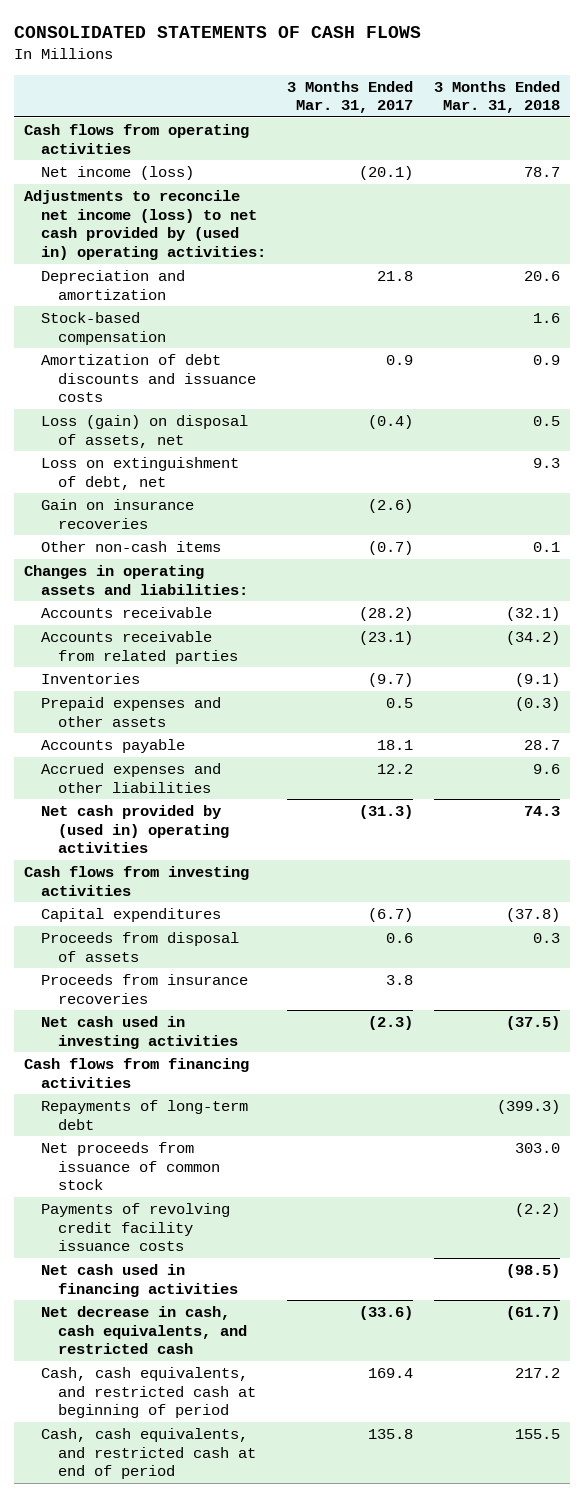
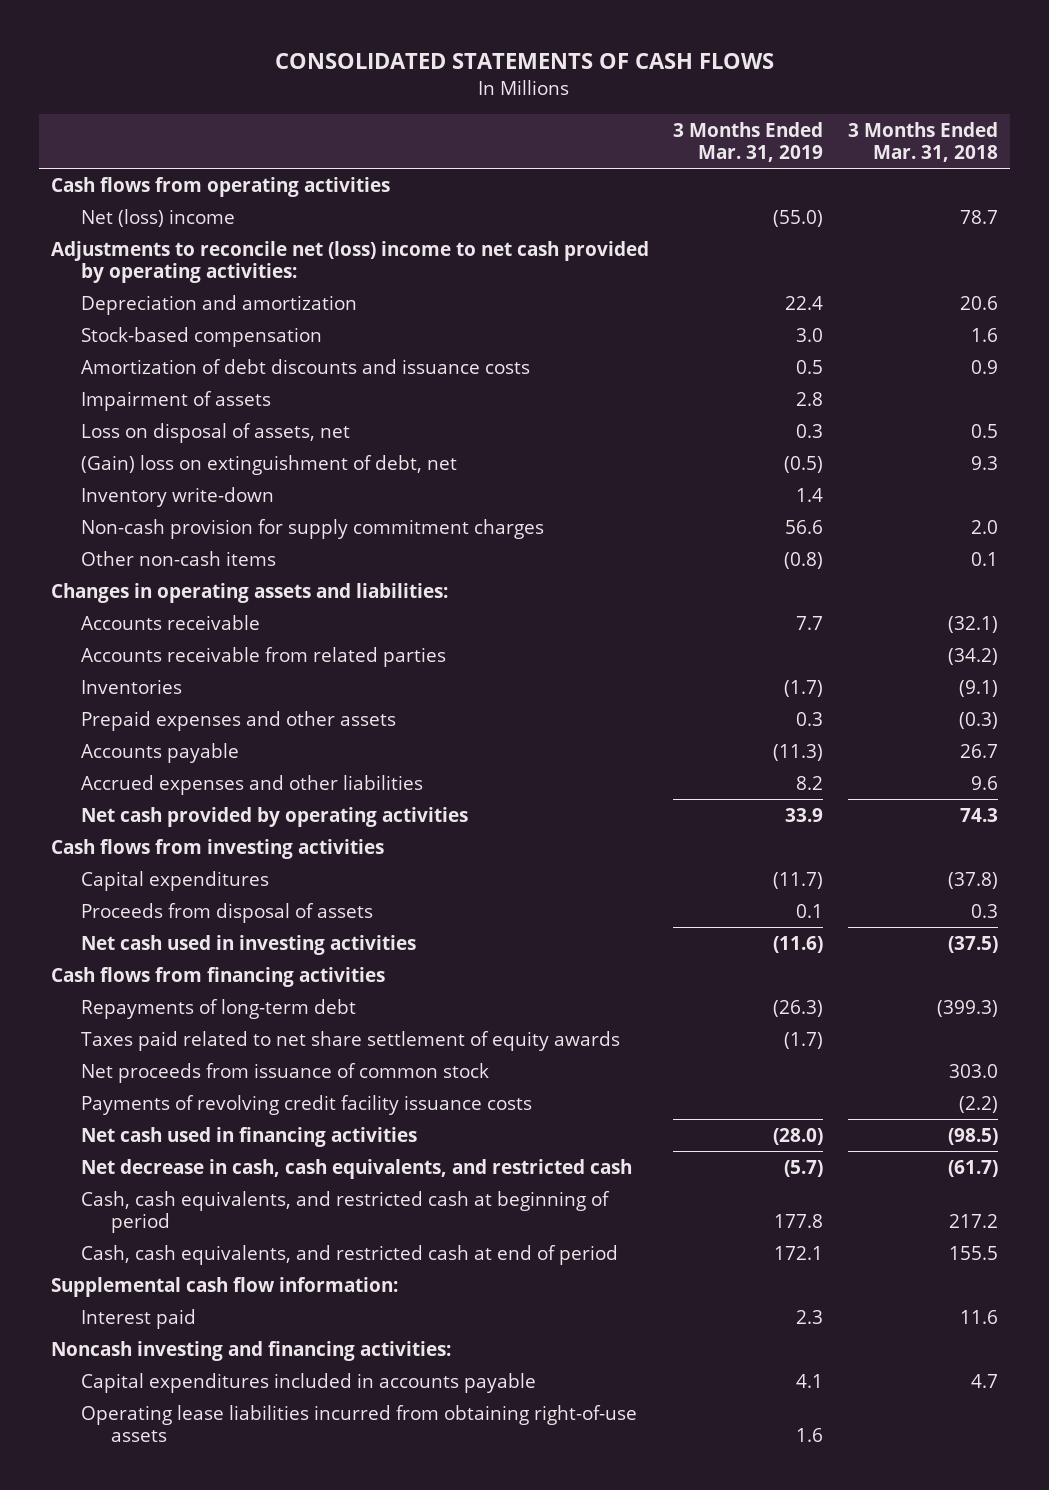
[286,80,413,114] 3 Months Ended Mar. 31, 2017 -> none
none -> [673,121,824,163] 3 Months Ended Mar. 31, 2019
[41,165,195,180] Net income (loss) -> [81,208,236,227] Net (loss) income
[24,189,267,260] Adjustments to reconcile net income (loss) to net cash provided by (used in) operating activities: -> [51,240,650,284] Adjustments to reconcile net (loss) income to net cash provided by operating activities:
[41,498,195,529] Gain on insurance recoveries -> none
none -> [81,390,272,411] Impairment of assets
[41,414,249,448] Loss (gain) on disposal of assets, net -> [81,422,351,443] Loss on disposal of assets, net
[41,456,240,490] Loss on extinguishment of debt, net -> [81,454,458,475] (Gain) loss on extinguishment of debt, net
none -> [81,486,275,507] Inventory write-down
none -> [81,518,545,539] Non-cash provision for supply commitment charges
[523,739,560,750] 28.7 -> [959,743,998,758] 26.7
[41,804,230,854] Net cash provided by (used in) operating activities -> [81,806,469,827] Net cash provided by operating activities
[41,973,249,1004] Proceeds from insurance recoveries -> none
none -> [81,1030,621,1051] Taxes paid related to net share settlement of equity awards
none -> [51,1276,399,1297] Supplemental cash flow information:
none -> [81,1308,197,1329] Interest paid
none -> [51,1340,452,1361] Noncash investing and financing activities:
none -> [81,1372,537,1393] Capital expenditures included in accounts payable
none -> [81,1404,638,1443] Operating lease liabilities incurred from obtaining right-of-use assets

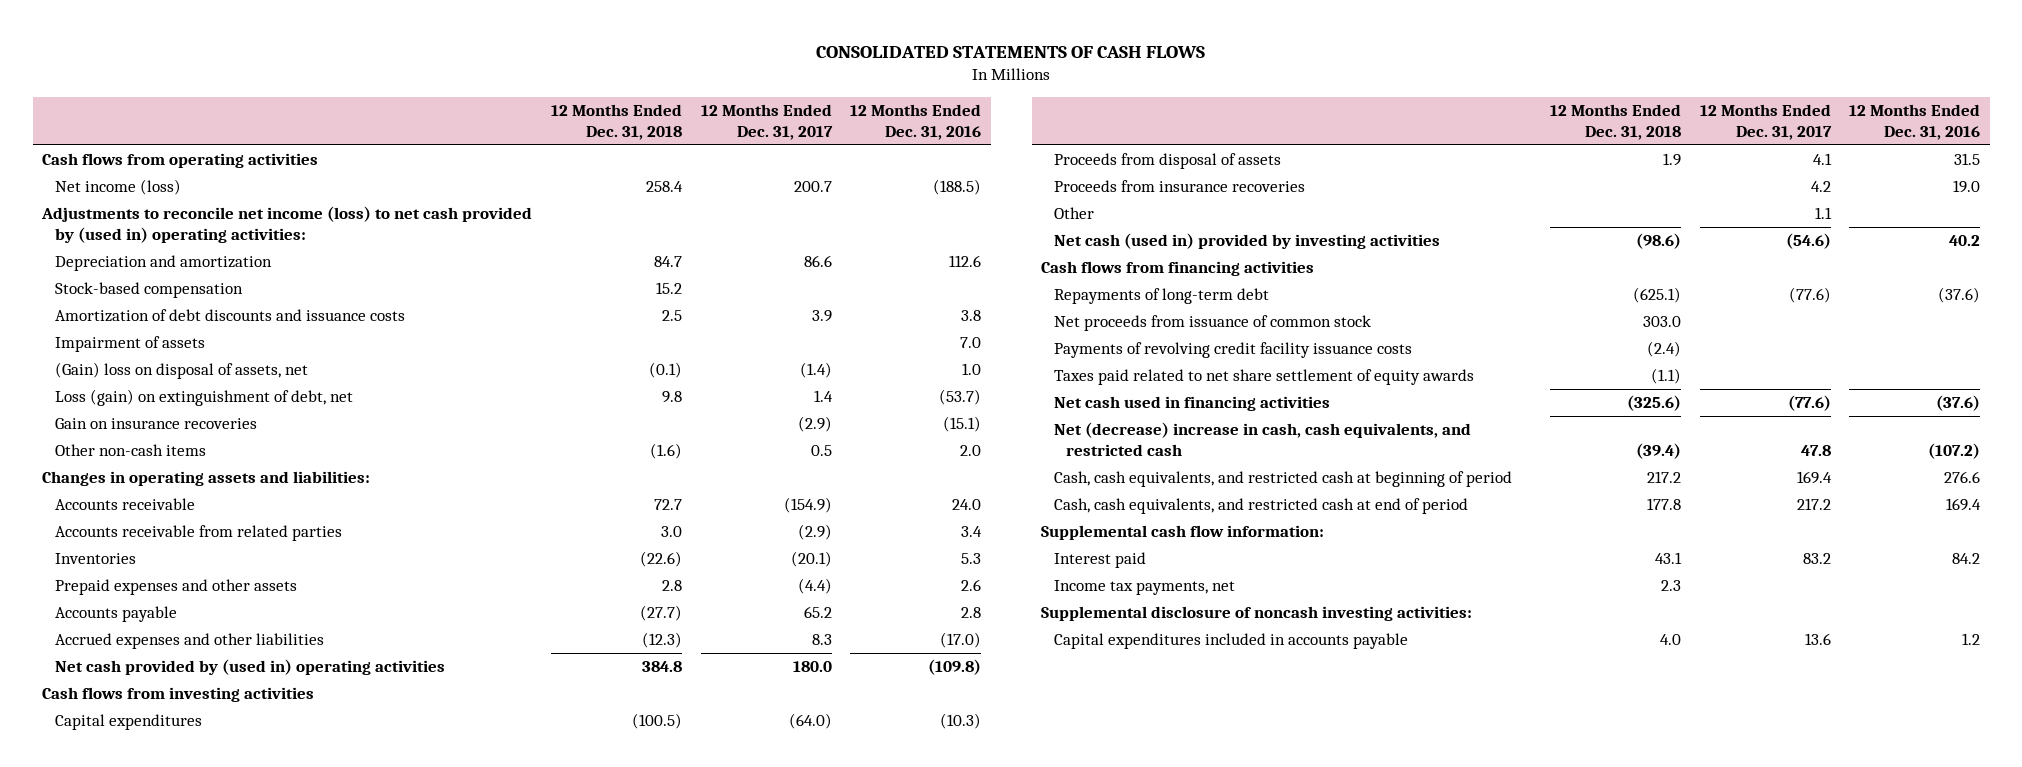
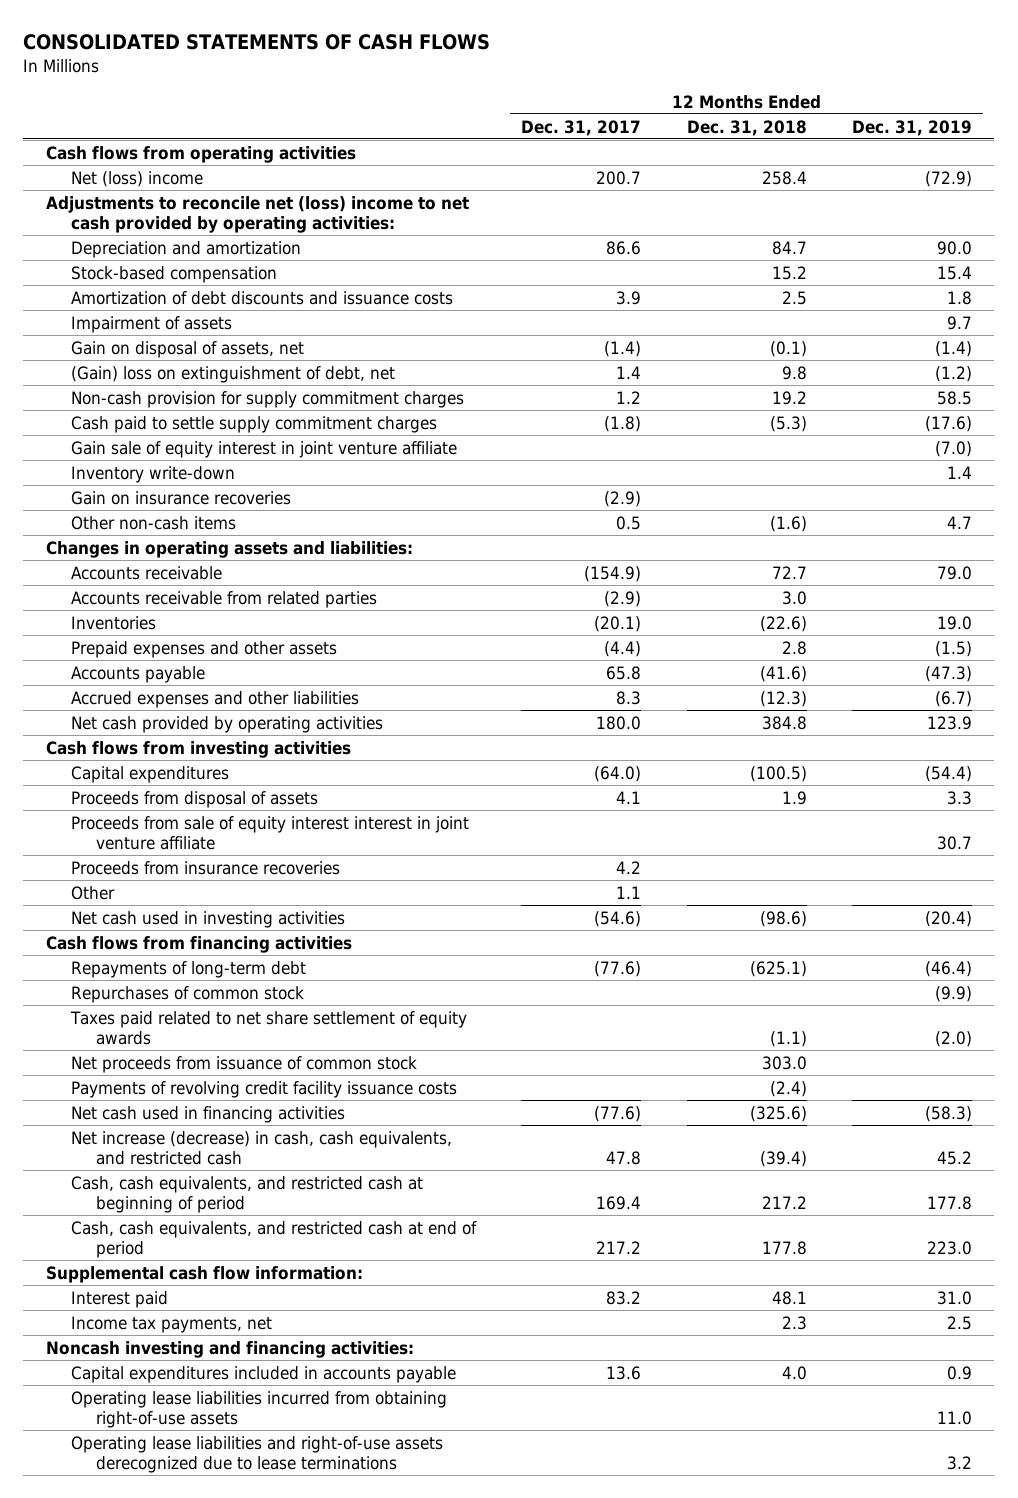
[850,103,982,141] 12 Months Ended Dec. 31, 2016 -> none
none -> [851,119,972,136] Dec. 31, 2019
[54,179,181,196] Net income (loss) -> [71,170,204,187] Net (loss) income
[40,206,532,244] Adjustments to reconcile net income (loss) to net cash provided by (used in) operating activities: -> [45,195,469,233] Adjustments to reconcile net (loss) income to net cash provided by operating activities:
[54,362,308,380] (Gain) loss on disposal of assets, net -> [71,340,305,358] Gain on disposal of assets, net
[54,389,353,407] Loss (gain) on extinguishment of debt, net -> [71,365,396,383] (Gain) loss on extinguishment of debt, net
none -> [71,390,465,408] Non-cash provision for supply commitment charges
none -> [71,415,438,433] Cash paid to settle supply commitment charges
none -> [71,440,458,458] Gain sale of equity interest in joint venture affiliate
none -> [71,465,236,483] Inventory write-down
[639,605,682,622] (27.7) -> [759,665,807,682] (41.6)
[803,606,832,619] 65.2 -> [606,665,642,680] 65.8
[54,659,445,676] Net cash provided by (used in) operating activities -> [71,715,384,733] Net cash provided by operating activities
none -> [71,815,470,850] Proceeds from sale of equity interest interest in joint venture affiliate
[1053,233,1440,250] Net cash (used in) provided by investing activities -> [71,910,346,928] Net cash used in investing activities
none -> [71,985,305,1003] Repurchases of common stock
[1053,369,1474,386] Taxes paid related to net share settlement of equity awards -> [70,1010,468,1045] Taxes paid related to net share settlement of equity awards
[1053,422,1471,457] Net (decrease) increase in cash, cash equivalents, and restricted cash -> [71,1130,453,1165] Net increase (decrease) in cash, cash equivalents, and restricted cash
[1654,552,1682,565] 43.1 -> [771,1290,807,1305] 48.1
[1041,606,1473,622] Supplemental disclosure of noncash investing activities: -> none
none -> [45,1340,414,1358] Noncash investing and financing activities:
none -> [71,1390,448,1428] Operating lease liabilities incurred from obtaining right-of-use assets
none -> [71,1435,444,1473] Operating lease liabilities and right-of-use assets derecognized due to lease terminations

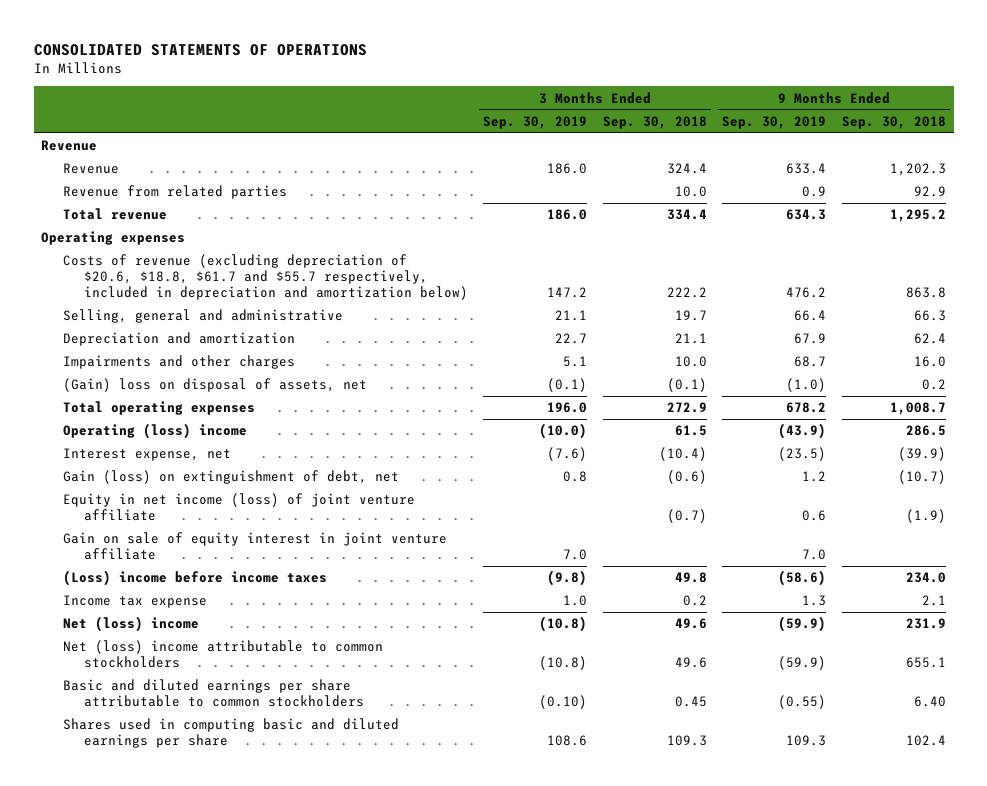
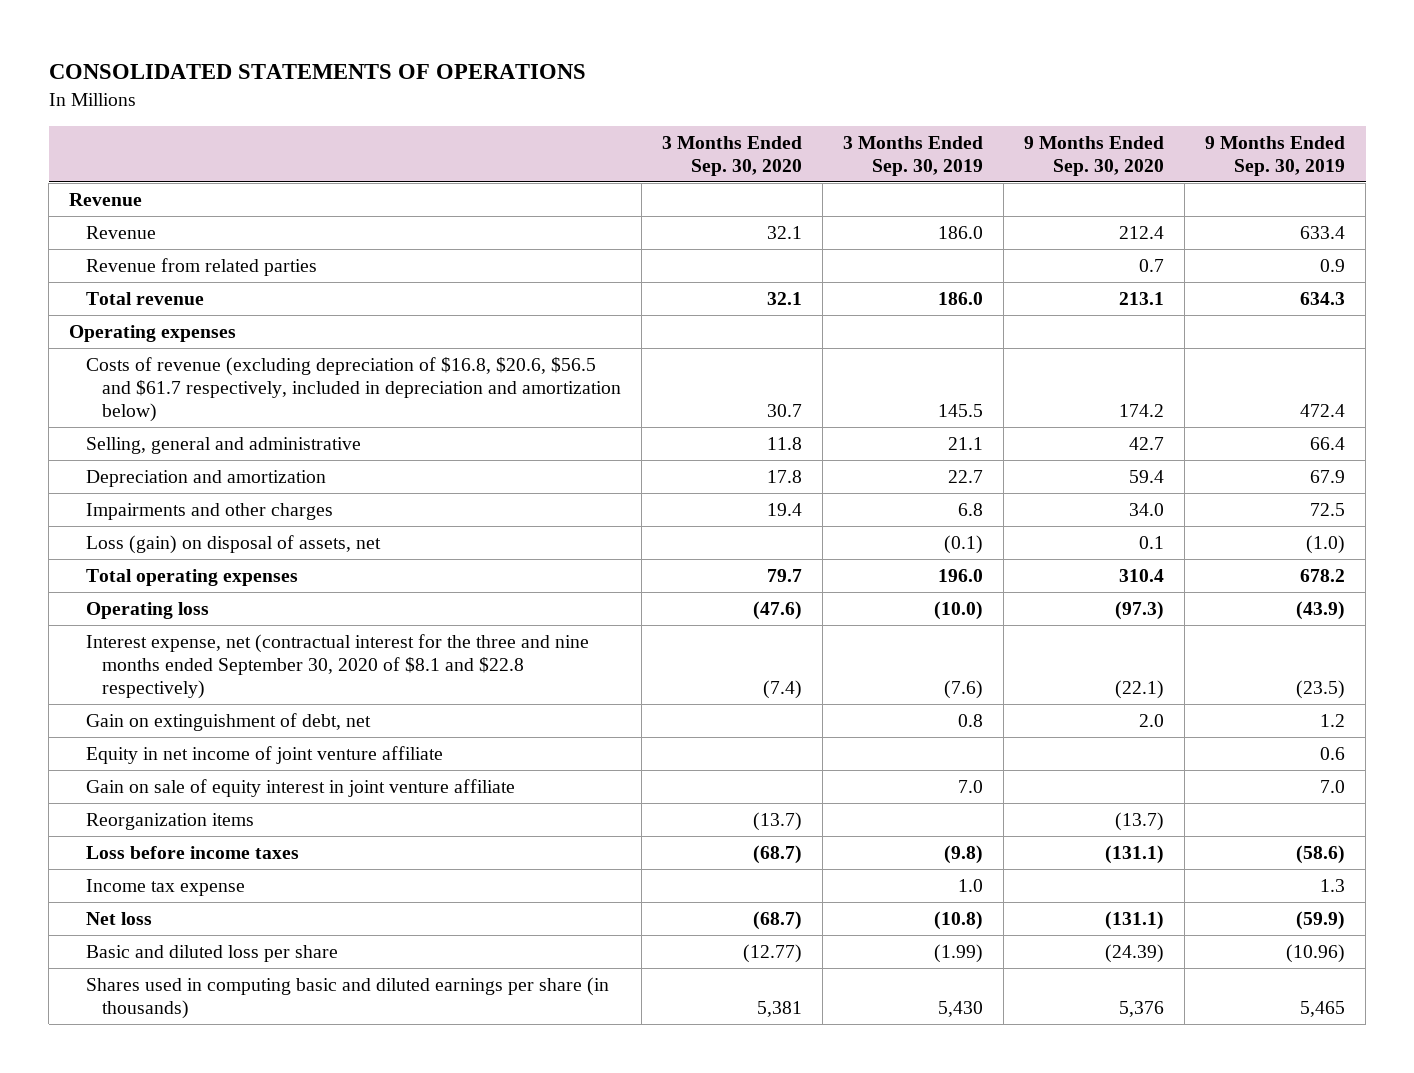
[602,115,707,129] Sep. 30, 2018 -> none
[841,115,946,129] Sep. 30, 2018 -> none
none -> [662,135,803,176] 3 Months Ended Sep. 30, 2020
none -> [1024,135,1165,176] 9 Months Ended Sep. 30, 2020
[62,254,468,301] Costs of revenue (excluding depreciation of $20.6, $18.8, $61.7 and $55.7 respectively, included in depreciation and amortization below) -> [85,356,622,422] Costs of revenue (excluding depreciation of $16.8, $20.6, $56.5 and $61.7 respectively, included in depreciation and amortization below)
[547,287,588,299] 147.2 -> [938,403,984,417] 145.5
[786,287,827,299] 476.2 -> [1300,403,1346,417] 472.4
[563,356,588,368] 5.1 -> [958,502,984,516] 6.8
[794,356,827,368] 68.7 -> [1310,502,1346,516] 72.5
[62,378,367,393] (Gain) loss on disposal of assets, net -> [85,534,381,554] Loss (gain) on disposal of assets, net
[62,423,247,440] Operating (loss) income -> [85,601,209,619] Operating loss
[62,448,231,462] Interest expense, net -> [85,633,589,699] Interest expense, net (contractual interest for the three and nine months ended September 30, 2020 of $8.1 and $22.8 respectively)
[62,470,399,485] Gain (loss) on extinguishment of debt, net -> [85,712,371,731] Gain on extinguishment of debt, net
[62,493,415,522] Equity in net income (loss) of joint venture affiliate -> [85,745,443,764] Equity in net income of joint venture affiliate
none -> [85,812,254,830] Reorganization items
[62,570,327,587] (Loss) income before income taxes -> [85,845,299,859] Loss before income taxes
[62,640,383,669] Net (loss) income attributable to common stockholders -> none
[62,616,199,633] Net (loss) income -> [85,911,152,925] Net loss
[62,679,364,708] Basic and diluted earnings per share attributable to common stockholders -> [85,944,338,962] Basic and diluted loss per share
[539,695,588,710] (0.10) -> [934,943,984,963] (1.99)
[778,695,827,710] (0.55) -> [1286,943,1346,963] (10.96)
[62,718,399,749] Shares used in computing basic and diluted earnings per share -> [85,976,609,1019] Shares used in computing basic and diluted earnings per share (in thousands)
[547,735,588,747] 108.6 -> [938,1000,984,1017] 5,430
[786,735,827,747] 109.3 -> [1300,1000,1346,1017] 5,465

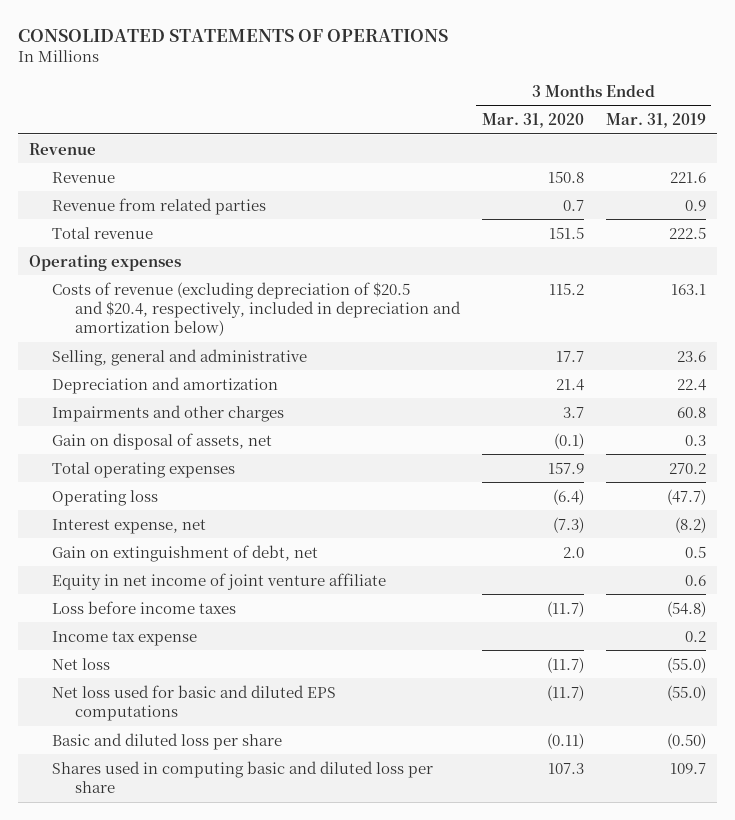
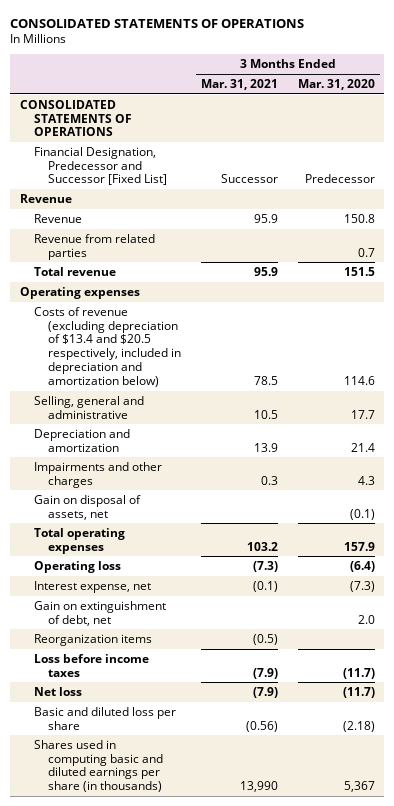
[605,112,706,128] Mar. 31, 2019 -> none
none -> [200,79,278,91] Mar. 31, 2021
none -> [19,99,133,137] CONSOLIDATED STATEMENTS OF OPERATIONS
none -> [34,146,168,186] Financial Designation, Predecessor and Successor [Fixed List]
[52,281,461,337] Costs of revenue (excluding depreciation of $20.5 and $20.4, respectively, included in depreciation and amortization below) -> [34,306,182,387] Costs of revenue (excluding depreciation of $13.4 and $20.5 respectively, included in depreciation and amortization below)
[548,282,584,295] 115.2 -> [343,375,375,385] 114.6
[562,406,584,418] 3.7 -> [357,475,375,485] 4.3
[52,572,387,590] Equity in net income of joint venture affiliate -> none
none -> [34,633,153,646] Reorganization items
[52,630,198,646] Income tax expense -> none
[52,684,337,721] Net loss used for basic and diluted EPS computations -> none
[546,732,584,749] (0.11) -> [342,720,375,732] (2.18)
[52,760,434,793] Shares used in computing basic and diluted loss per share -> [34,739,164,793] Shares used in computing basic and diluted earnings per share (in thousands)
[547,762,584,774] 107.3 -> [343,781,375,793] 5,367

